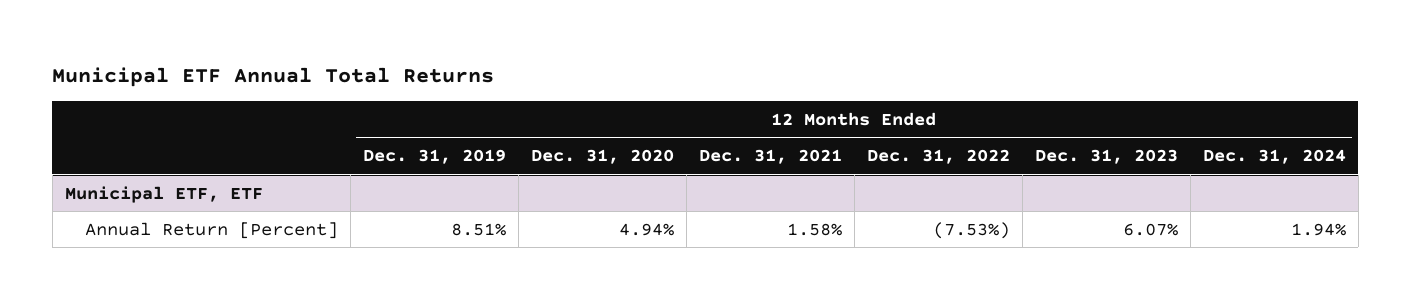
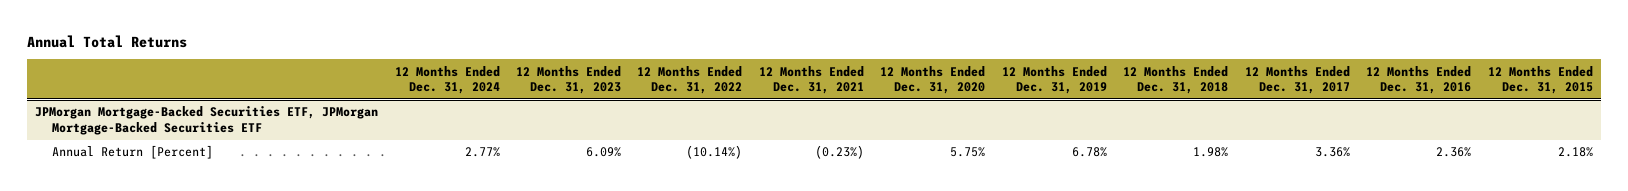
[52,66,495,87] Municipal ETF Annual Total Returns -> [26,34,187,48] Annual Total Returns
none -> [1123,65,1229,95] 12 Months Ended Dec. 31, 2018
none -> [1244,65,1350,95] 12 Months Ended Dec. 31, 2017
none -> [1366,65,1472,95] 12 Months Ended Dec. 31, 2016
none -> [1487,65,1593,95] 12 Months Ended Dec. 31, 2015
[64,185,263,203] Municipal ETF, ETF -> none
none -> [35,106,379,136] JPMorgan Mortgage-Backed Securities ETF, JPMorgan Mortgage-Backed Securities ETF
[450,222,506,236] 8.51% -> [1071,147,1107,158] 6.78%
[618,222,674,236] 4.94% -> [950,147,986,158] 5.75%
[786,222,842,236] 1.58% -> [814,145,864,160] (0.23%)
[932,221,1010,239] (7.53%) -> [686,145,743,160] (10.14%)
[1122,222,1178,236] 6.07% -> [586,147,622,158] 6.09%
[1290,222,1346,236] 1.94% -> [464,147,500,158] 2.77%

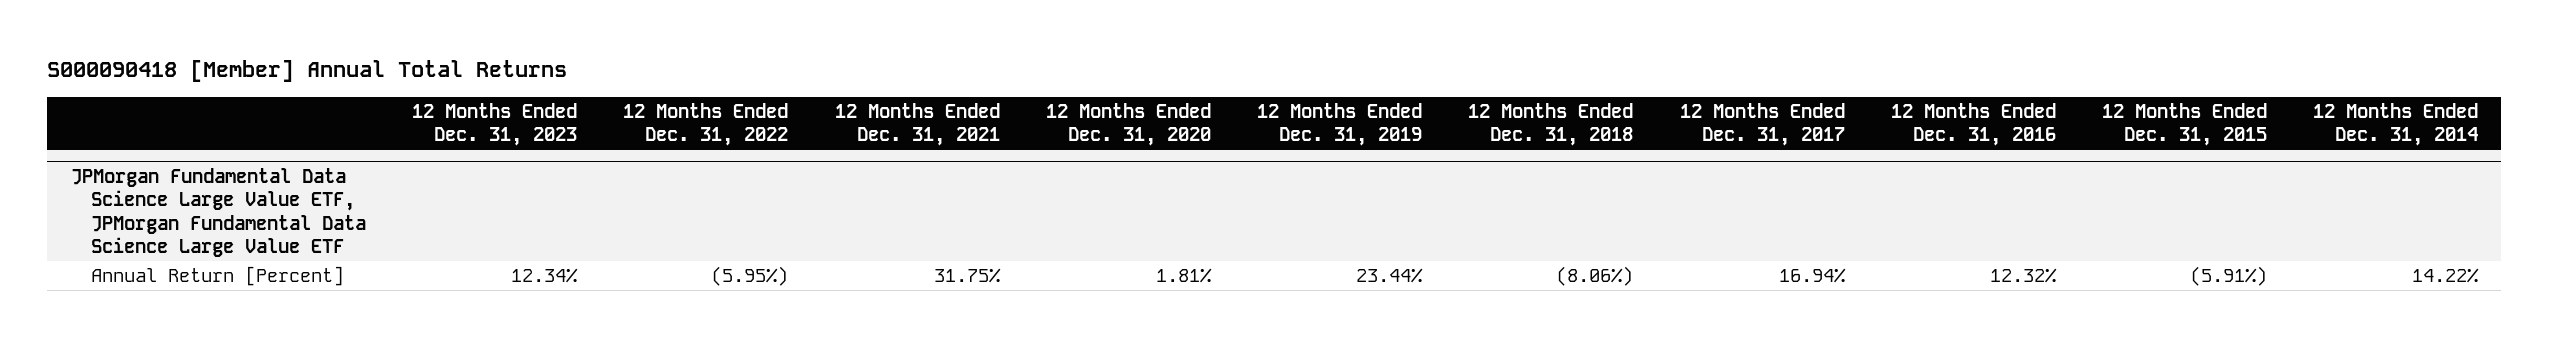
[26,34,187,48] Annual Total Returns -> [47,60,568,83] S000090418 [Member] Annual Total Returns
[394,65,500,95] 12 Months Ended Dec. 31, 2024 -> none
none -> [2313,102,2479,147] 12 Months Ended Dec. 31, 2014
[35,106,379,136] JPMorgan Mortgage-Backed Securities ETF, JPMorgan Mortgage-Backed Securities ETF -> none
none -> [70,168,367,257] JPMorgan Fundamental Data Science Large Value ETF, JPMorgan Fundamental Data Science Large Value ETF
[586,147,622,158] 6.09% -> [511,268,579,284] 12.34%
[686,145,743,160] (10.14%) -> [711,266,789,287] (5.95%)
[814,145,864,160] (0.23%) -> [933,268,1001,284] 31.75%
[950,147,986,158] 5.75% -> [1155,268,1212,284] 1.81%
[1071,147,1107,158] 6.78% -> [1356,268,1424,284] 23.44%
[1193,147,1229,158] 1.98% -> [1556,266,1634,287] (8.06%)
[1314,147,1350,158] 3.36% -> [1778,268,1846,284] 16.94%
[1436,147,1472,158] 2.36% -> [1989,268,2057,284] 12.32%
[1557,147,1593,158] 2.18% -> [2189,266,2267,287] (5.91%)

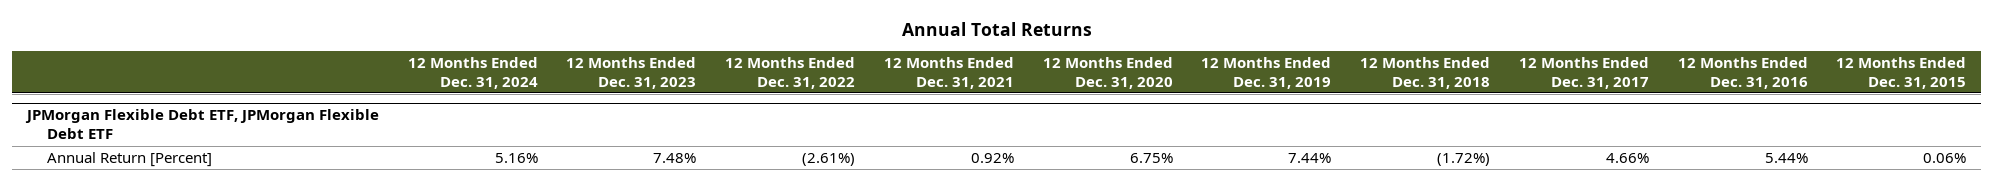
[47,60,568,83] S000090418 [Member] Annual Total Returns -> [901,21,1092,36] Annual Total Returns
[2313,102,2479,147] 12 Months Ended Dec. 31, 2014 -> none
none -> [407,56,538,89] 12 Months Ended Dec. 31, 2024
[70,168,367,257] JPMorgan Fundamental Data Science Large Value ETF, JPMorgan Fundamental Data Science Large Value ETF -> none
none -> [24,109,379,140] JPMorgan Flexible Debt ETF, JPMorgan Flexible Debt ETF
[511,268,579,284] 12.34% -> [653,152,697,163] 7.48%
[711,266,789,287] (5.95%) -> [802,152,856,166] (2.61%)
[933,268,1001,284] 31.75% -> [970,152,1014,163] 0.92%
[1155,268,1212,284] 1.81% -> [1129,152,1173,163] 6.75%
[1356,268,1424,284] 23.44% -> [1288,152,1332,163] 7.44%
[1556,266,1634,287] (8.06%) -> [1437,152,1491,166] (1.72%)
[1778,268,1846,284] 16.94% -> [1605,152,1649,163] 4.66%
[1989,268,2057,284] 12.32% -> [1764,152,1808,163] 5.44%
[2189,266,2267,287] (5.91%) -> [1923,152,1967,163] 0.06%

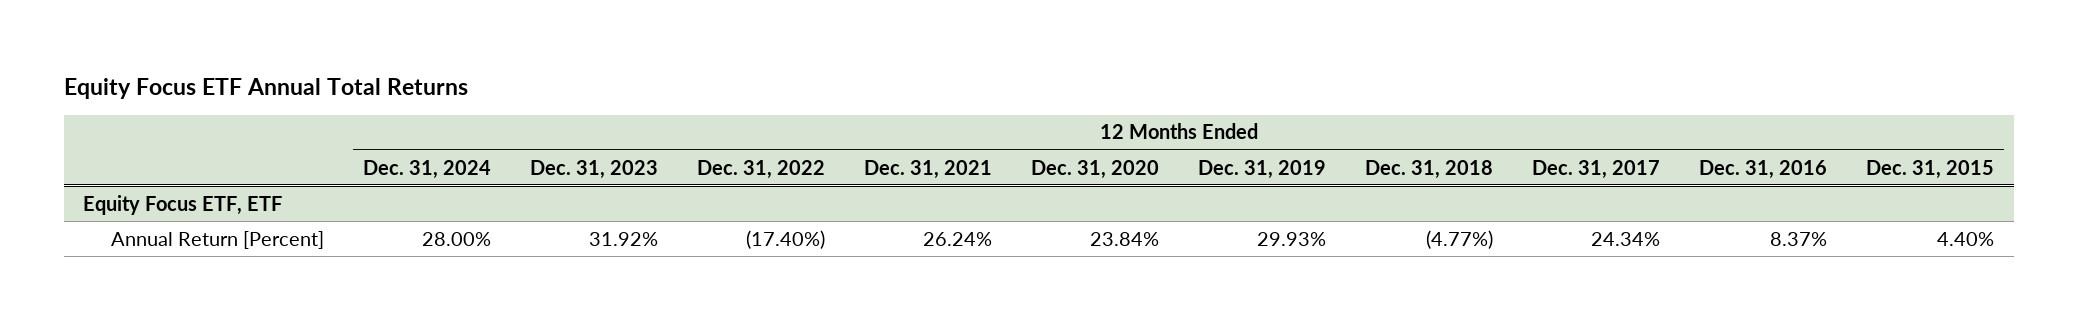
[901,21,1092,36] Annual Total Returns -> [63,77,468,99] Equity Focus ETF Annual Total Returns
[24,109,379,140] JPMorgan Flexible Debt ETF, JPMorgan Flexible Debt ETF -> none
none -> [83,194,283,215] Equity Focus ETF, ETF
[494,152,538,163] 5.16% -> [421,231,491,246] 28.00%
[653,152,697,163] 7.48% -> [588,231,658,246] 31.92%
[802,152,856,166] (2.61%) -> [745,229,825,249] (17.40%)
[970,152,1014,163] 0.92% -> [922,231,992,246] 26.24%
[1129,152,1173,163] 6.75% -> [1090,231,1160,246] 23.84%
[1288,152,1332,163] 7.44% -> [1257,231,1327,246] 29.93%
[1437,152,1491,166] (1.72%) -> [1426,229,1494,249] (4.77%)
[1605,152,1649,163] 4.66% -> [1591,231,1661,246] 24.34%
[1764,152,1808,163] 5.44% -> [1770,231,1828,246] 8.37%
[1923,152,1967,163] 0.06% -> [1937,231,1995,246] 4.40%

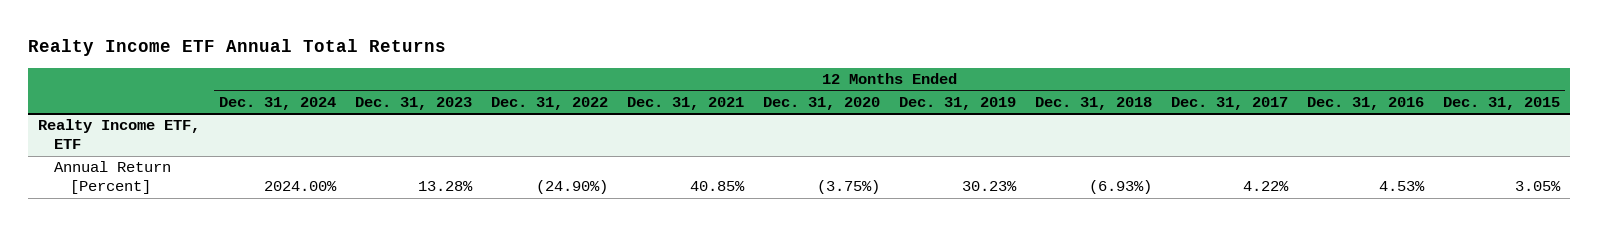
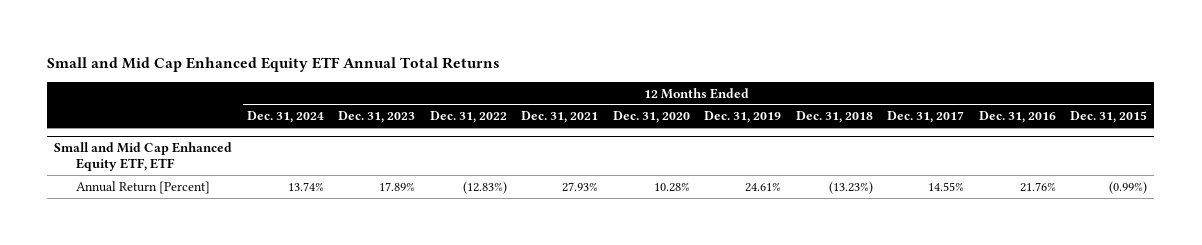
[28,39,447,57] Realty Income ETF Annual Total Returns -> [47,57,501,73] Small and Mid Cap Enhanced Equity ETF Annual Total Returns
[37,119,200,150] Realty Income ETF, ETF -> none
none -> [54,141,233,172] Small and Mid Cap Enhanced Equity ETF, ETF
[263,181,337,192] 2024.00% -> [287,181,324,191] 13.74%
[417,181,473,192] 13.28% -> [379,181,416,191] 17.89%
[536,180,609,195] (24.90%) -> [462,180,507,194] (12.83%)
[690,181,746,192] 40.85% -> [562,181,599,192] 27.93%
[817,180,881,195] (3.75%) -> [653,181,690,192] 10.28%
[962,181,1018,192] 30.23% -> [745,181,782,192] 24.61%
[1089,180,1153,195] (6.93%) -> [828,180,873,194] (13.23%)
[1243,181,1290,192] 4.22% -> [928,181,965,191] 14.55%
[1379,181,1426,192] 4.53% -> [1019,181,1056,192] 21.76%
[1515,181,1562,192] 3.05% -> [1109,180,1148,194] (0.99%)

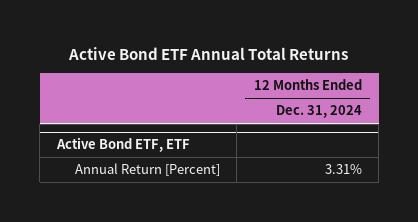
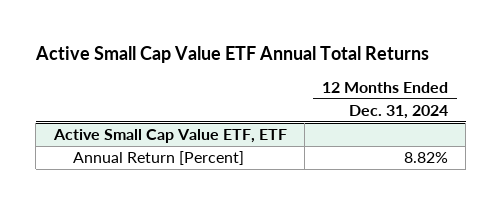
[68,46,349,60] Active Bond ETF Annual Total Returns -> [34,46,429,64] Active Small Cap Value ETF Annual Total Returns
[55,137,190,153] Active Bond ETF, ETF -> none
none -> [52,129,287,144] Active Small Cap Value ETF, ETF
[324,164,362,175] 3.31% -> [404,152,449,164] 8.82%

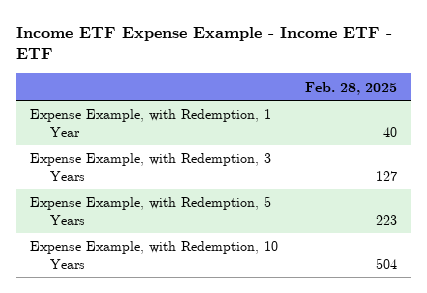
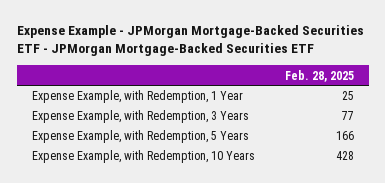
[15,26,392,60] Income ETF Expense Example - Income ETF - ETF -> [16,24,364,57] Expense Example - JPMorgan Mortgage-Backed Securities ETF - JPMorgan Mortgage-Backed Securities ETF
[383,126,398,137] 40 -> [341,91,354,101] 25
[376,170,398,181] 127 -> [341,111,354,121] 77
[376,214,398,225] 223 -> [335,131,354,141] 166
[376,257,398,269] 504 -> [335,151,354,161] 428

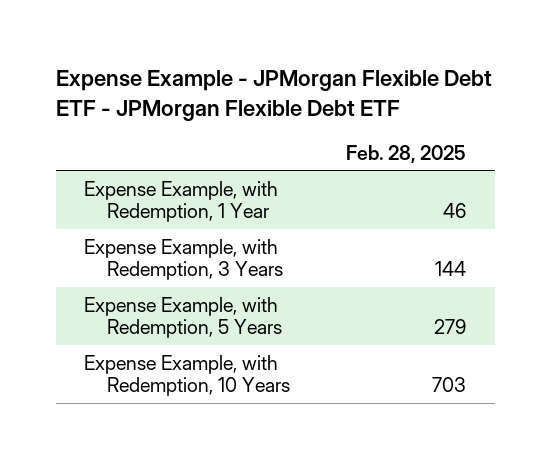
[16,24,364,57] Expense Example - JPMorgan Mortgage-Backed Securities ETF - JPMorgan Mortgage-Backed Securities ETF -> [55,69,492,121] Expense Example - JPMorgan Flexible Debt ETF - JPMorgan Flexible Debt ETF
[341,91,354,101] 25 -> [443,203,467,219] 46
[341,111,354,121] 77 -> [435,261,467,277] 144
[335,131,354,141] 166 -> [434,319,467,335] 279
[335,151,354,161] 428 -> [432,377,467,393] 703

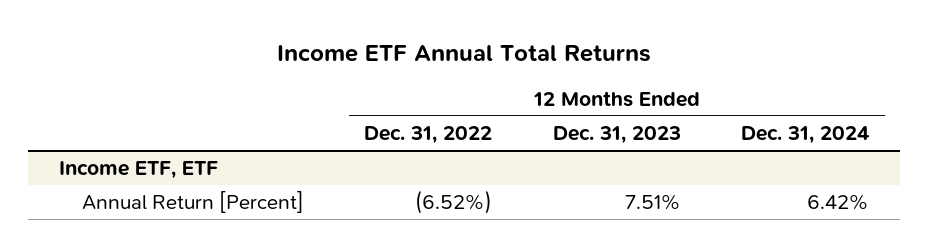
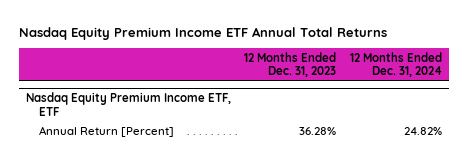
[276,44,651,62] Income ETF Annual Total Returns -> [18,26,387,40] Nasdaq Equity Premium Income ETF Annual Total Returns
[364,126,493,145] Dec. 31, 2022 -> none
[58,161,218,180] Income ETF, ETF -> none
none -> [25,92,231,116] Nasdaq Equity Premium Income ETF, ETF
[624,194,681,211] 7.51% -> [299,126,337,135] 36.28%
[807,194,870,211] 6.42% -> [404,126,443,135] 24.82%

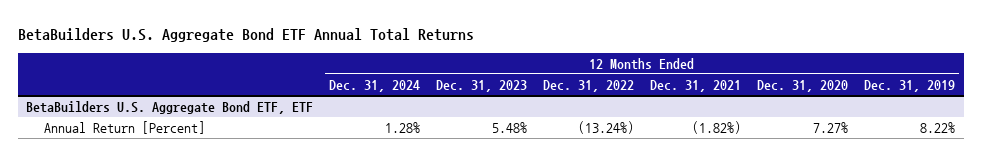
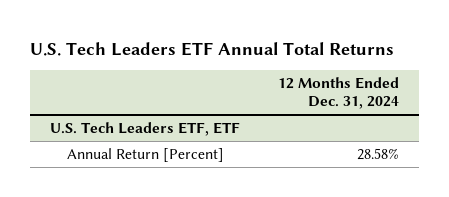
[17,27,474,42] BetaBuilders U.S. Aggregate Bond ETF Annual Total Returns -> [30,41,395,56] U.S. Tech Leaders ETF Annual Total Returns
[436,79,528,92] Dec. 31, 2023 -> none
[543,79,635,92] Dec. 31, 2022 -> none
[650,79,742,92] Dec. 31, 2021 -> none
[757,79,849,92] Dec. 31, 2020 -> none
[864,79,956,92] Dec. 31, 2019 -> none
[25,100,313,114] BetaBuilders U.S. Aggregate Bond ETF, ETF -> none
none -> [49,121,240,136] U.S. Tech Leaders ETF, ETF
[384,121,420,133] 1.28% -> [357,147,400,160] 28.58%

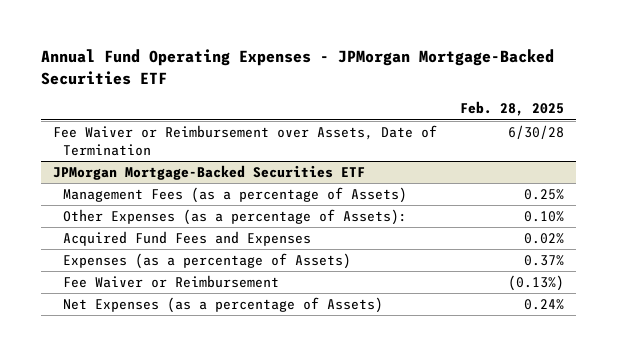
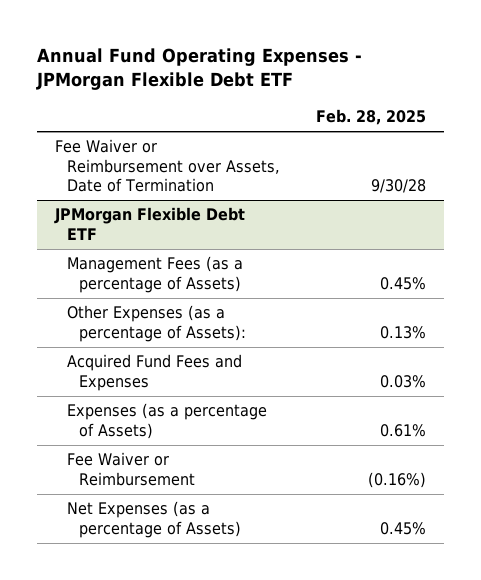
[40,49,554,85] Annual Fund Operating Expenses - JPMorgan Mortgage-Backed Securities ETF -> [35,47,362,91] Annual Fund Operating Expenses - JPMorgan Flexible Debt ETF
[52,164,365,180] JPMorgan Mortgage-Backed Securities ETF -> none
[507,124,564,139] 6/30/28 -> [370,179,426,194] 9/30/28
none -> [53,207,245,240] JPMorgan Flexible Debt ETF
[523,188,564,200] 0.25% -> [379,276,426,290] 0.45%
[523,210,564,222] 0.10% -> [379,325,426,339] 0.13%
[523,232,564,244] 0.02% -> [379,374,426,388] 0.03%
[523,254,564,266] 0.37% -> [379,423,426,437] 0.61%
[507,274,564,291] (0.13%) -> [367,471,426,488] (0.16%)
[523,298,564,310] 0.24% -> [379,521,426,535] 0.45%

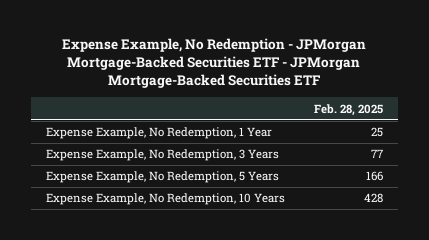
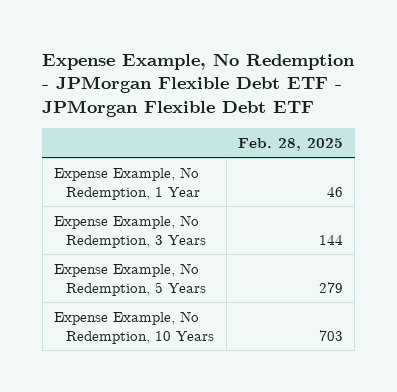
[62,38,367,89] Expense Example, No Redemption - JPMorgan Mortgage-Backed Securities ETF - JPMorgan Mortgage-Backed Securities ETF -> [42,52,356,118] Expense Example, No Redemption - JPMorgan Flexible Debt ETF - JPMorgan Flexible Debt ETF
[371,127,384,138] 25 -> [327,186,344,197] 46
[371,149,384,159] 77 -> [319,234,344,245] 144
[366,171,384,182] 166 -> [319,281,344,293] 279
[364,193,384,204] 428 -> [319,329,344,341] 703

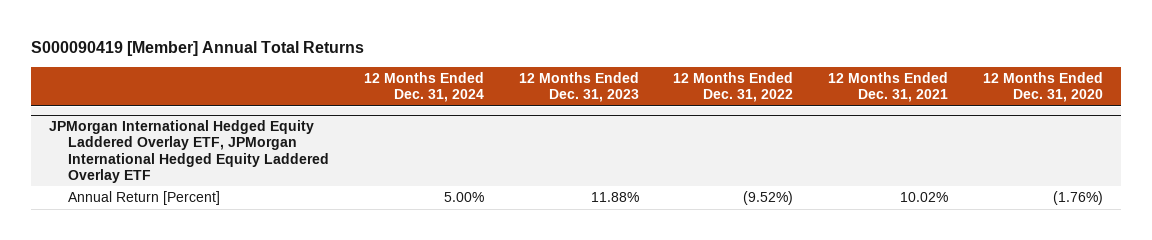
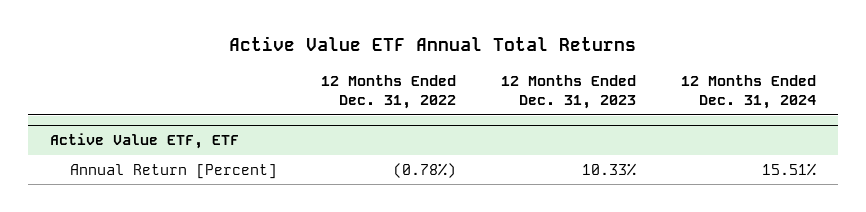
[31,40,365,56] S000090419 [Member] Annual Total Returns -> [228,36,636,52] Active Value ETF Annual Total Returns
[828,72,949,103] 12 Months Ended Dec. 31, 2021 -> none
[983,72,1104,103] 12 Months Ended Dec. 31, 2020 -> none
[48,120,329,183] JPMorgan International Hedged Equity Laddered Overlay ETF, JPMorgan International Hedged Equity Laddered Overlay ETF -> none
none -> [50,133,240,150] Active Value ETF, ETF
[443,192,484,203] 5.00% -> [761,162,816,176] 15.51%
[590,192,639,203] 11.88% -> [582,162,637,176] 10.33%
[743,191,794,206] (9.52%) -> [393,162,457,178] (0.78%)

